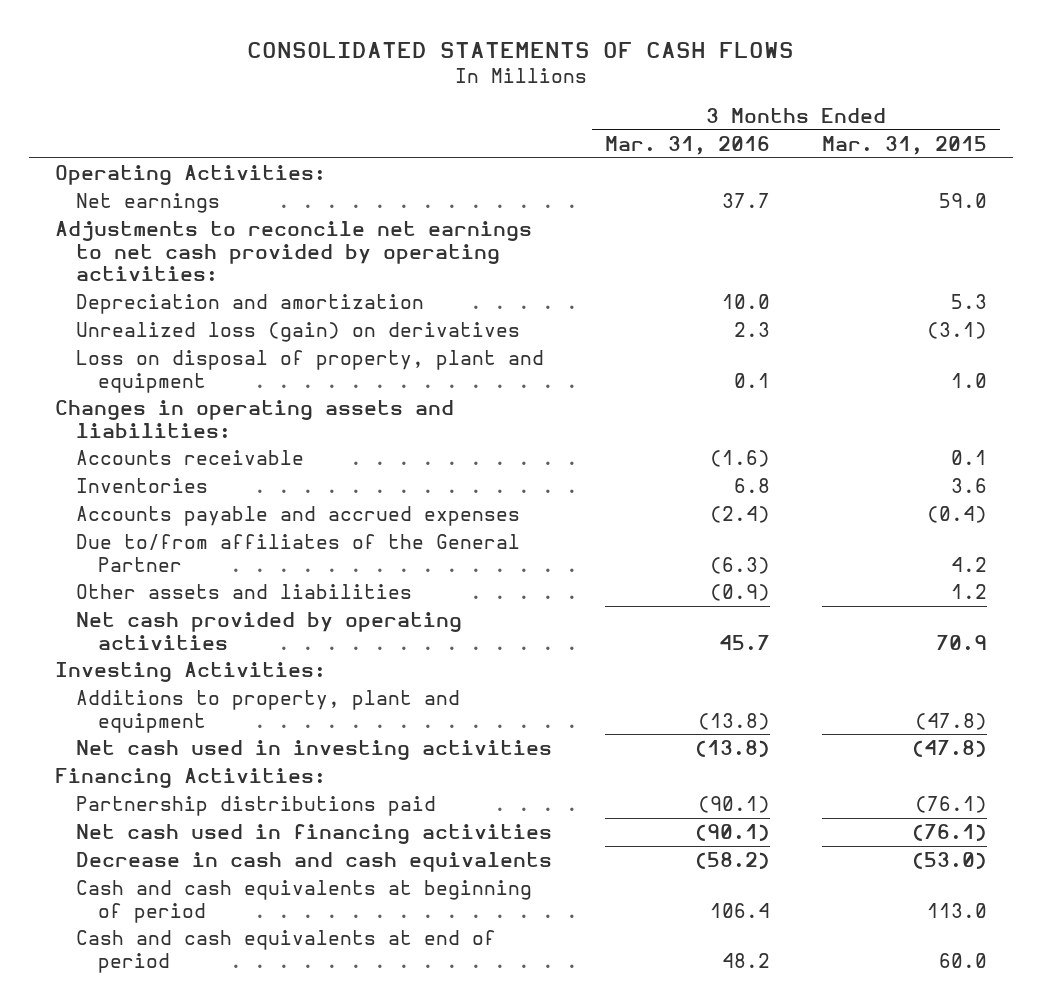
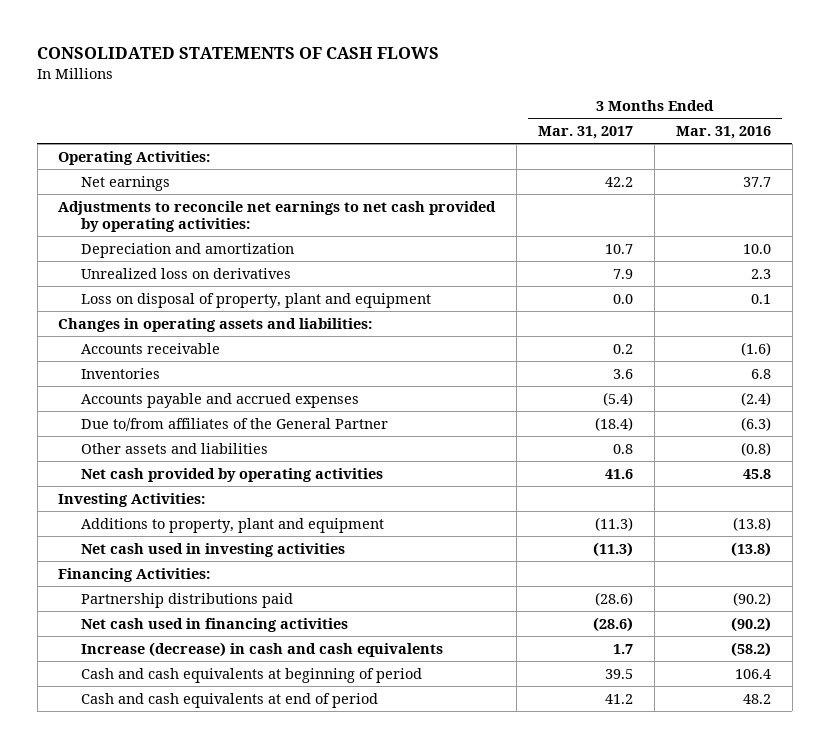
[822,135,988,155] Mar. 31, 2015 -> none
none -> [538,125,634,139] Mar. 31, 2017
[76,322,521,343] Unrealized loss (gain) on derivatives -> [80,267,291,279] Unrealized loss on derivatives
[709,584,770,602] (0.9) -> [741,441,772,456] (0.8)
[718,634,770,650] 45.7 -> [743,468,772,479] 45.8
[697,796,770,814] (90.1) -> [733,591,772,606] (90.2)
[694,824,770,842] (90.1) -> [731,616,772,632] (90.2)
[76,852,553,873] Decrease in cash and cash equivalents -> [80,641,443,657] Increase (decrease) in cash and cash equivalents

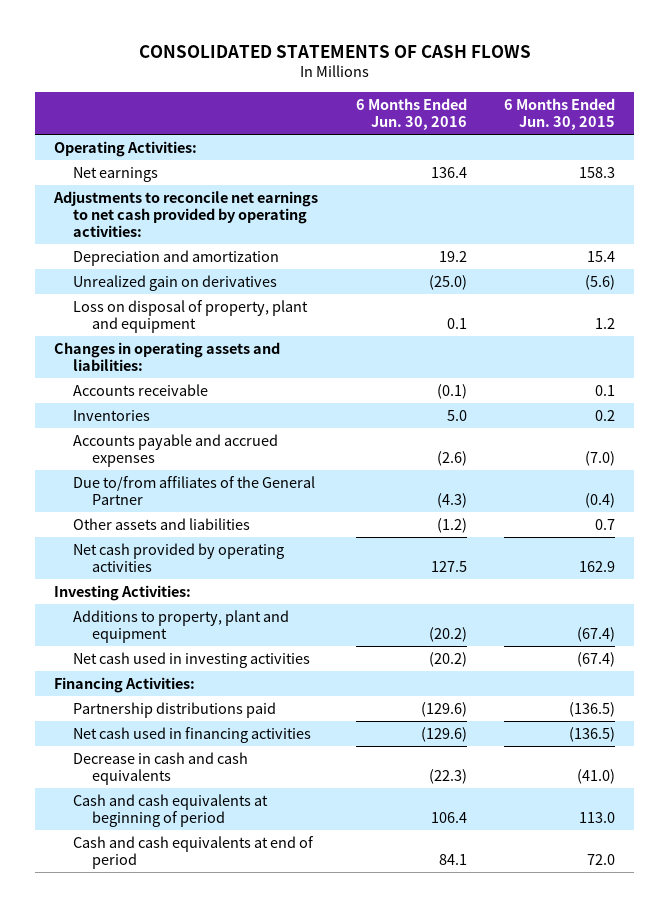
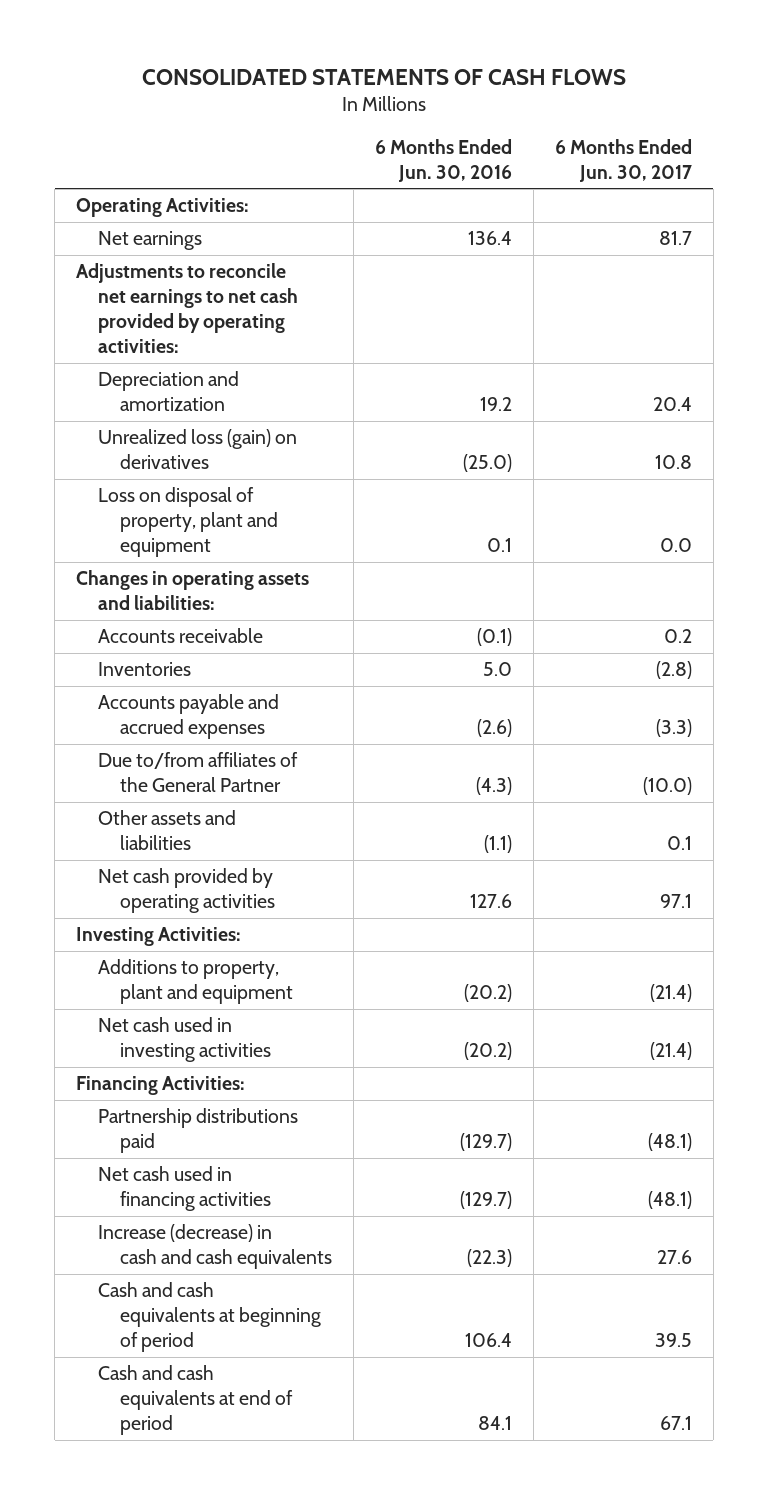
[504,97,616,130] 6 Months Ended Jun. 30, 2015 -> none
none -> [554,138,692,182] 6 Months Ended Jun. 30, 2017
[72,274,277,291] Unrealized gain on derivatives -> [97,429,297,470] Unrealized loss (gain) on derivatives
[436,517,467,533] (1.2) -> [483,835,512,854] (1.1)
[430,560,467,572] 127.5 -> [469,894,512,909] 127.6
[420,701,467,717] (129.6) -> [459,1133,512,1152] (129.7)
[420,726,467,742] (129.6) -> [459,1191,512,1210] (129.7)
[72,751,248,785] Decrease in cash and cash equivalents -> [97,1224,332,1270] Increase (decrease) in cash and cash equivalents

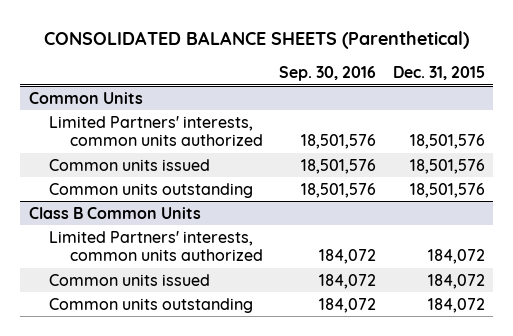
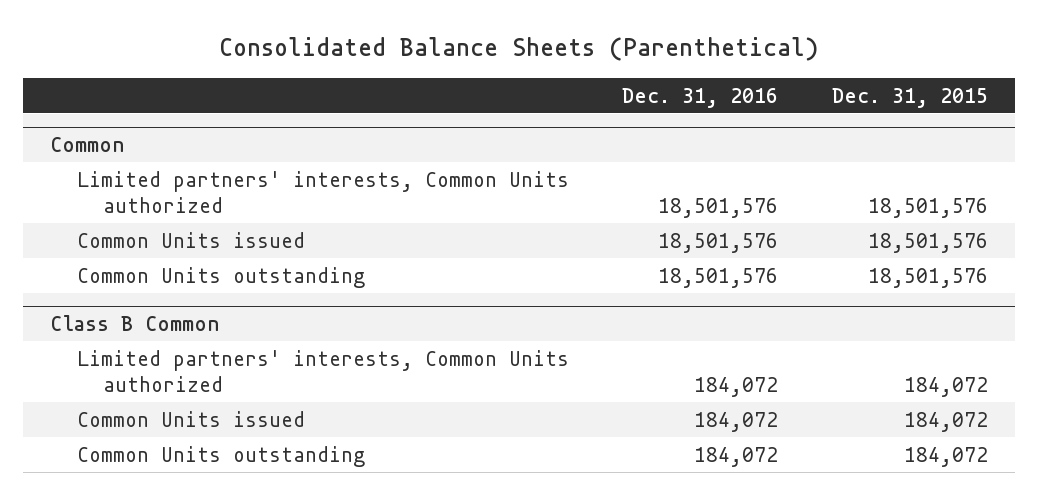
[43,30,469,49] CONSOLIDATED BALANCE SHEETS (Parenthetical) -> [219,37,819,62] Consolidated Balance Sheets (Parenthetical)
[279,66,377,82] Sep. 30, 2016 -> none
none -> [622,87,779,108] Dec. 31, 2016
[28,91,143,104] Common Units -> [50,136,126,152] Common
[49,115,263,147] Limited Partners' interests, common units authorized -> [76,170,569,213] Limited partners' interests, Common Units authorized
[49,158,211,171] Common units issued -> [76,231,305,248] Common Units issued
[49,182,254,198] Common units outstanding -> [76,266,365,288] Common Units outstanding
[28,206,201,219] Class B Common Units -> [50,314,221,331] Class B Common
[49,230,263,262] Limited Partners' interests, common units authorized -> [76,349,569,392] Limited partners' interests, Common Units authorized
[49,273,211,286] Common units issued -> [76,410,305,427] Common Units issued
[49,297,254,313] Common units outstanding -> [76,445,365,467] Common Units outstanding

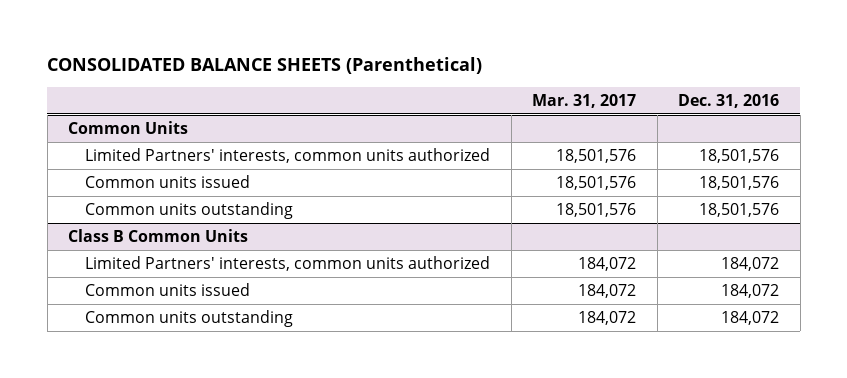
[219,37,819,62] Consolidated Balance Sheets (Parenthetical) -> [47,57,483,75] CONSOLIDATED BALANCE SHEETS (Parenthetical)
[831,87,988,108] Dec. 31, 2015 -> none
none -> [532,93,637,108] Mar. 31, 2017
[50,136,126,152] Common -> [68,120,189,134] Common Units
[76,170,569,213] Limited partners' interests, Common Units authorized -> [85,147,491,163] Limited Partners' interests, common units authorized
[76,231,305,248] Common Units issued -> [85,174,251,188] Common units issued
[76,266,365,288] Common Units outstanding -> [85,201,294,219] Common units outstanding
[50,314,221,331] Class B Common -> [68,228,249,242] Class B Common Units
[76,349,569,392] Limited partners' interests, Common Units authorized -> [85,255,491,271] Limited Partners' interests, common units authorized
[76,410,305,427] Common Units issued -> [85,282,251,296] Common units issued
[76,445,365,467] Common Units outstanding -> [85,309,294,327] Common units outstanding

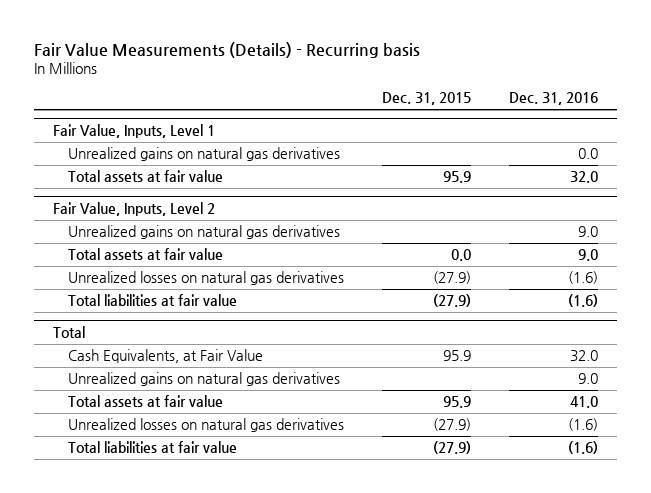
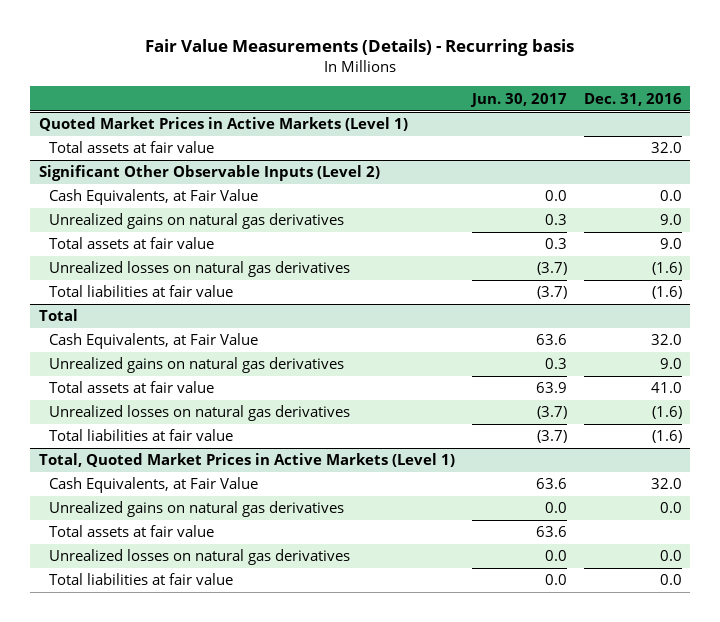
[382,92,472,106] Dec. 31, 2015 -> none
none -> [469,92,567,107] Jun. 30, 2017
[67,147,340,162] Unrealized gains on natural gas derivatives -> none
[53,123,216,138] Fair Value, Inputs, Level 1 -> [38,117,408,132] Quoted Market Prices in Active Markets (Level 1)
[53,201,216,216] Fair Value, Inputs, Level 2 -> [38,165,380,182] Significant Other Observable Inputs (Level 2)
none -> [49,189,259,206] Cash Equivalents, at Fair Value
none -> [38,453,455,468] Total, Quoted Market Prices in Active Markets (Level 1)
none -> [49,477,259,494] Cash Equivalents, at Fair Value
none -> [49,501,345,518] Unrealized gains on natural gas derivatives
none -> [49,525,215,538] Total assets at fair value
none -> [49,549,351,566] Unrealized losses on natural gas derivatives
none -> [49,573,234,586] Total liabilities at fair value

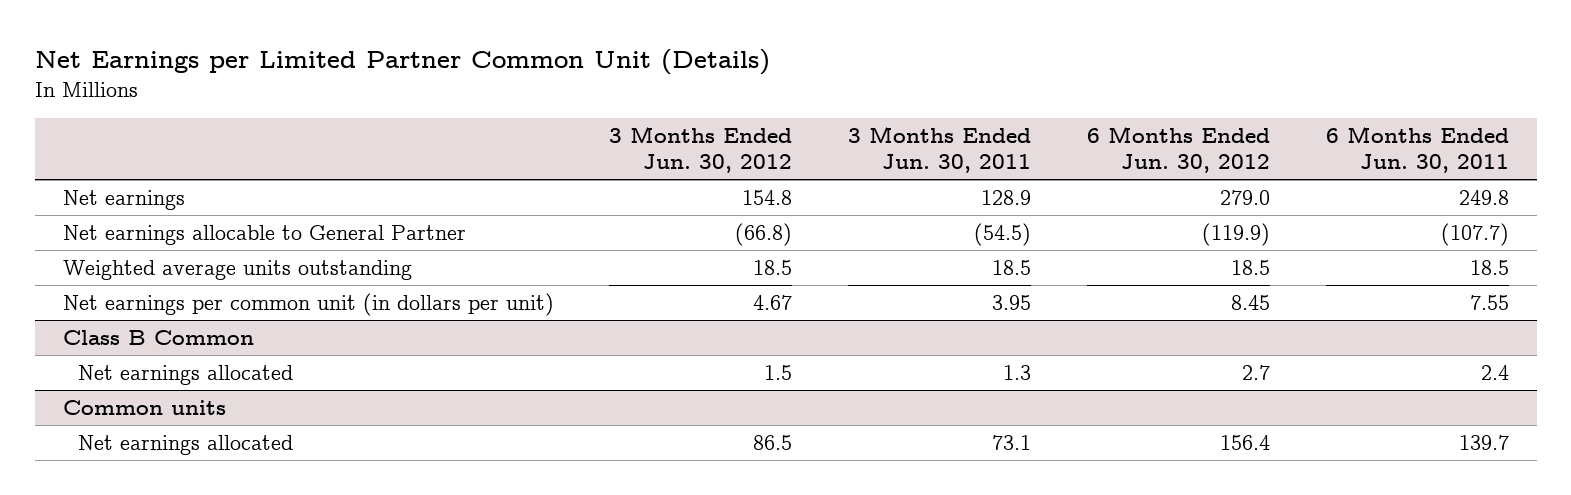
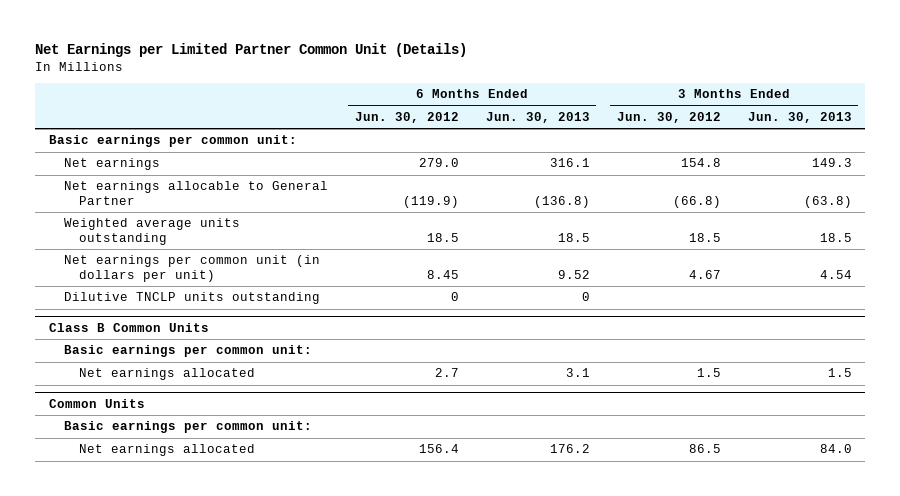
[848,125,1032,174] 3 Months Ended Jun. 30, 2011 -> none
[1325,125,1509,174] 6 Months Ended Jun. 30, 2011 -> none
none -> [485,112,590,124] Jun. 30, 2013
none -> [747,112,852,124] Jun. 30, 2013
none -> [48,135,297,148] Basic earnings per common unit:
none -> [63,292,320,305] Dilutive TNCLP units outstanding
[62,329,254,345] Class B Common -> [48,322,209,332] Class B Common Units
none -> [63,345,312,358] Basic earnings per common unit:
[62,399,226,415] Common units -> [48,398,145,408] Common Units
none -> [63,421,312,434] Basic earnings per common unit:

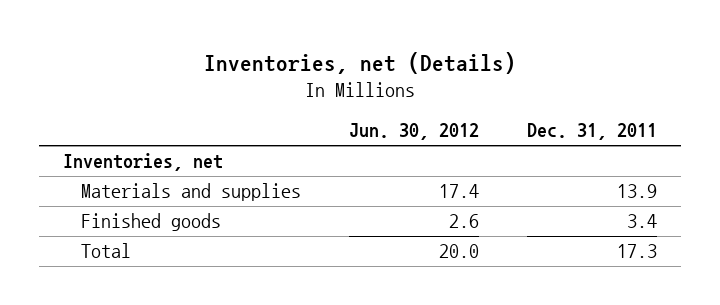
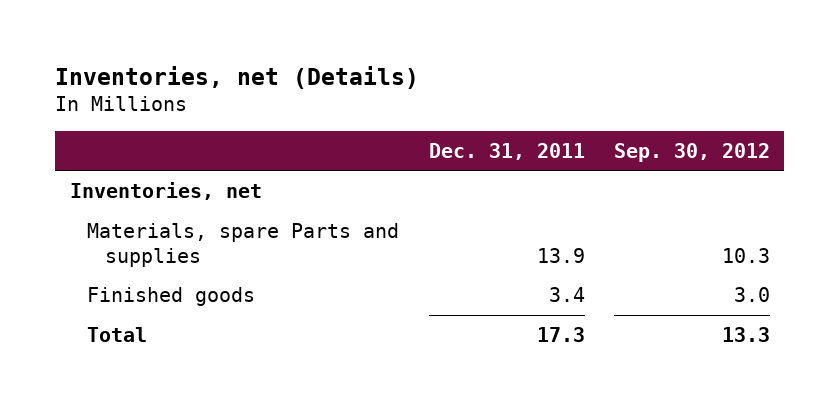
[349,123,480,141] Jun. 30, 2012 -> none
none -> [613,142,770,162] Sep. 30, 2012
[81,183,302,202] Materials and supplies -> [87,222,400,267] Materials, spare Parts and supplies

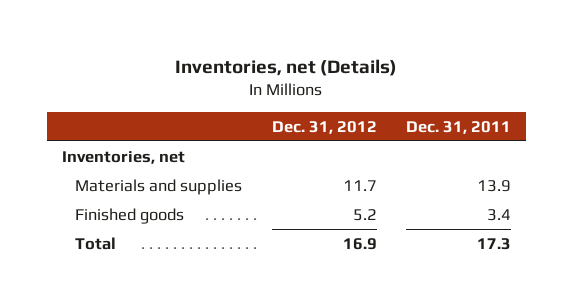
[613,142,770,162] Sep. 30, 2012 -> none
none -> [271,120,377,134] Dec. 31, 2012
[87,222,400,267] Materials, spare Parts and supplies -> [75,178,243,195] Materials and supplies

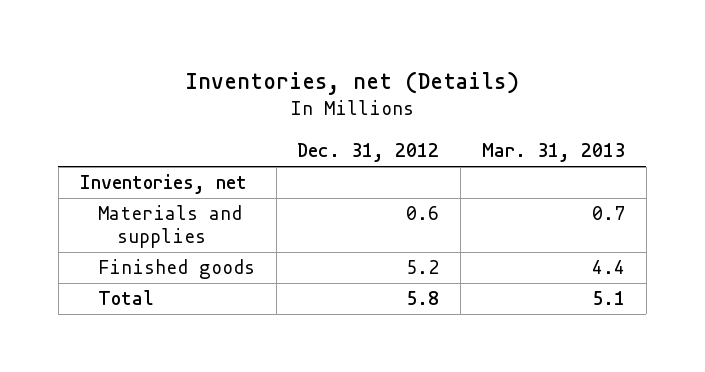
[406,120,512,134] Dec. 31, 2011 -> none
none -> [481,143,625,163] Mar. 31, 2013
[342,179,377,191] 11.7 -> [406,206,440,221] 0.6
[342,237,377,250] 16.9 -> [406,291,440,306] 5.8

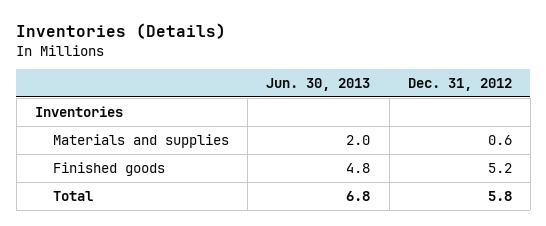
[185,70,520,95] Inventories, net (Details) -> [16,23,227,40] Inventories (Details)
[481,143,625,163] Mar. 31, 2013 -> none
none -> [266,78,371,92] Jun. 30, 2013
[79,174,247,195] Inventories, net -> [34,105,123,117] Inventories

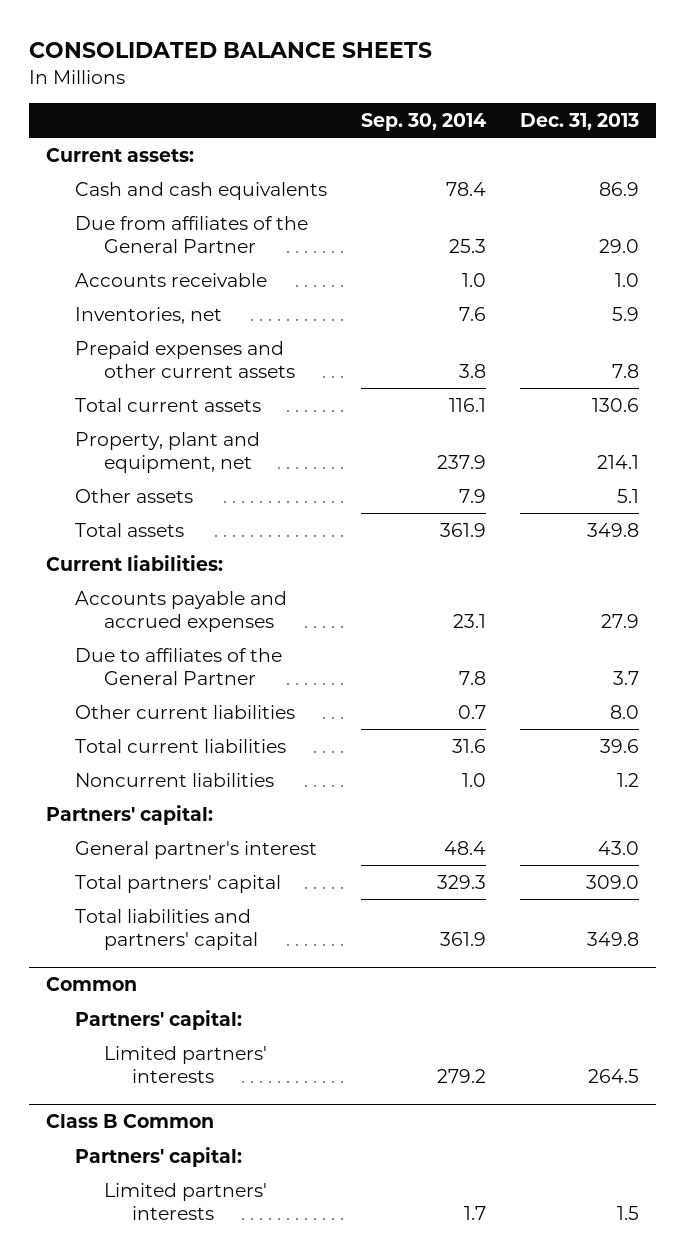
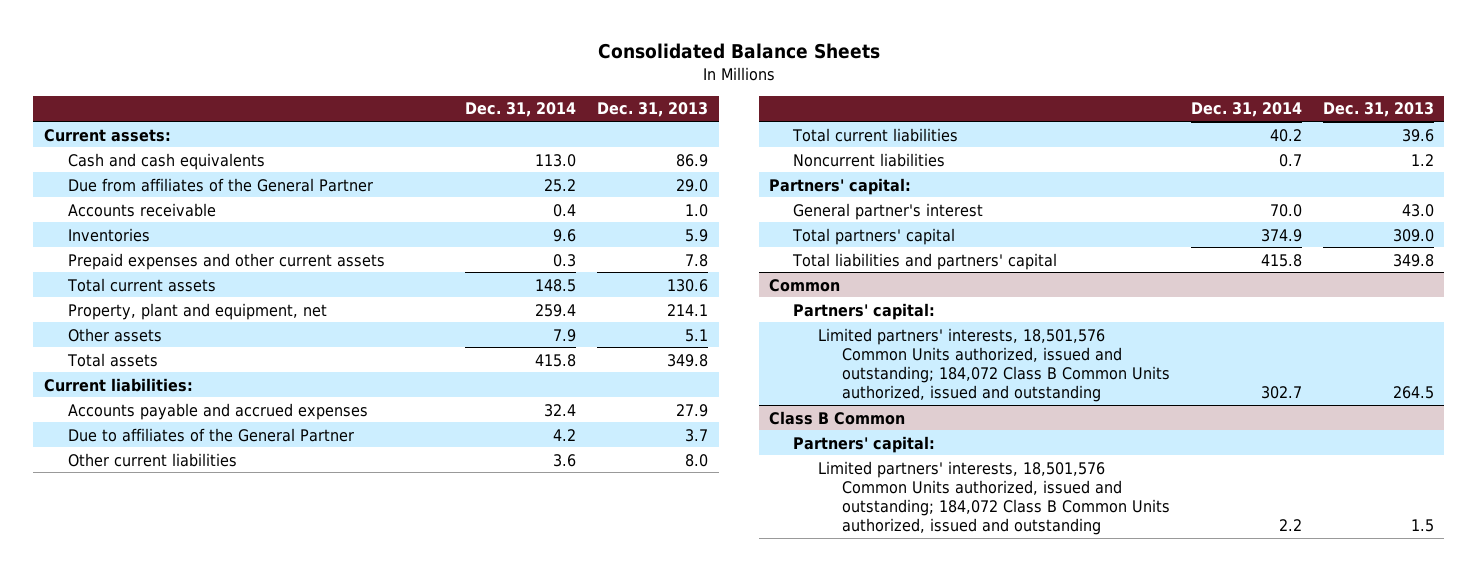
[28,42,432,59] CONSOLIDATED BALANCE SHEETS -> [597,42,880,59] Consolidated Balance Sheets
[360,112,486,131] Sep. 30, 2014 -> none
none -> [465,102,577,118] Dec. 31, 2014
[74,306,222,324] Inventories, net -> [67,227,150,242] Inventories
[103,1045,267,1083] Limited partners' interests -> [817,327,1170,403] Limited partners' interests, 18,501,576 Common Units authorized, issued and outstanding; 184,072 Class B Common Units authorized, issued and outstanding
[103,1182,267,1220] Limited partners' interests -> [817,460,1170,536] Limited partners' interests, 18,501,576 Common Units authorized, issued and outstanding; 184,072 Class B Common Units authorized, issued and outstanding

